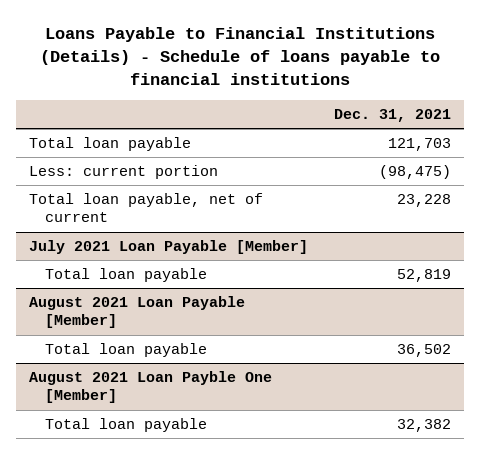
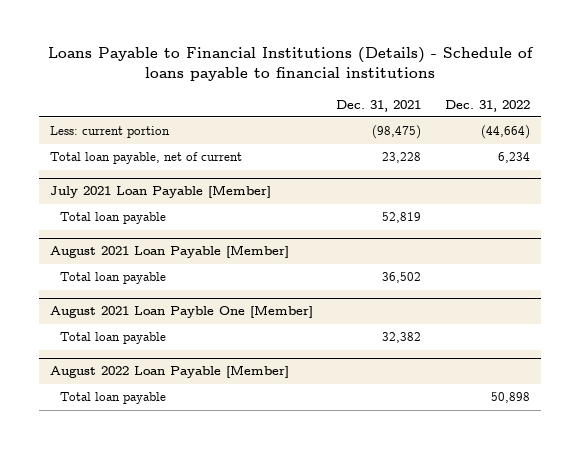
none -> [444,99,530,112] Dec. 31, 2022
[29,136,192,151] Total loan payable -> none
none -> [50,365,290,379] August 2022 Loan Payable [Member]
none -> [60,392,167,405] Total loan payable

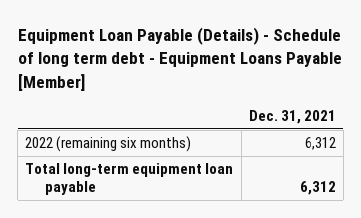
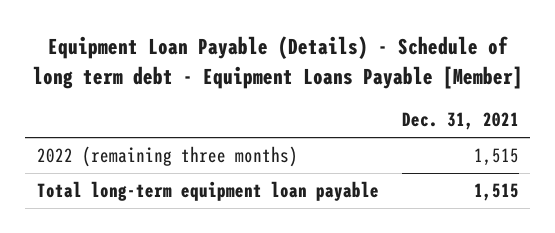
[25,136,192,153] 2022 (remaining six months) -> [36,146,298,168] 2022 (remaining three months)
[304,137,336,151] 6,312 -> [473,148,519,167] 1,515
[299,181,336,196] 6,312 -> [473,183,519,202] 1,515

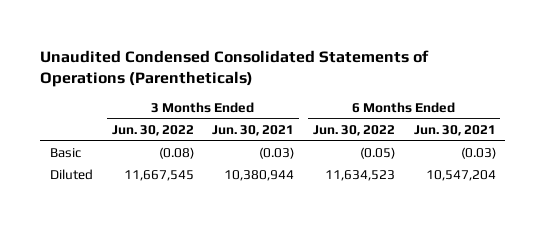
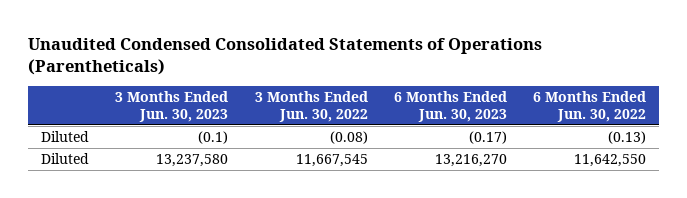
[212,125,295,137] Jun. 30, 2021 -> none
[413,125,496,137] Jun. 30, 2021 -> none
none -> [115,91,229,123] 3 Months Ended Jun. 30, 2023
none -> [393,91,507,123] 6 Months Ended Jun. 30, 2023
[49,148,81,159] Basic -> none
none -> [41,130,90,142] Diluted
[325,170,396,182] 11,634,523 -> [573,153,646,167] 11,642,550

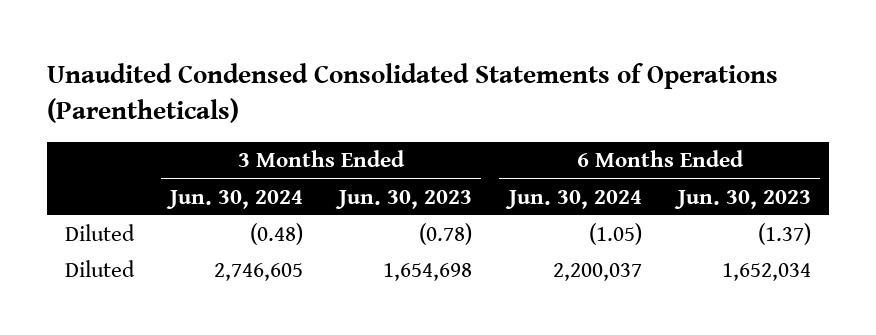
[254,91,368,123] 3 Months Ended Jun. 30, 2022 -> none
[532,91,646,123] 6 Months Ended Jun. 30, 2022 -> none
none -> [165,189,303,209] Jun. 30, 2024
none -> [504,189,642,209] Jun. 30, 2024
[198,130,229,144] (0.1) -> [419,223,473,246] (0.78)
[468,130,507,144] (0.17) -> [757,223,811,246] (1.37)
[156,153,229,167] 13,237,580 -> [383,263,473,282] 1,654,698
[434,153,507,167] 13,216,270 -> [721,263,811,282] 1,652,034

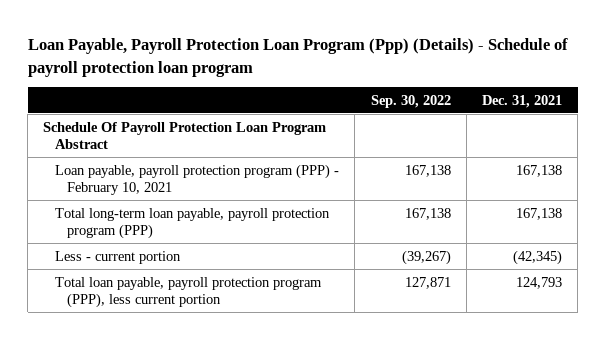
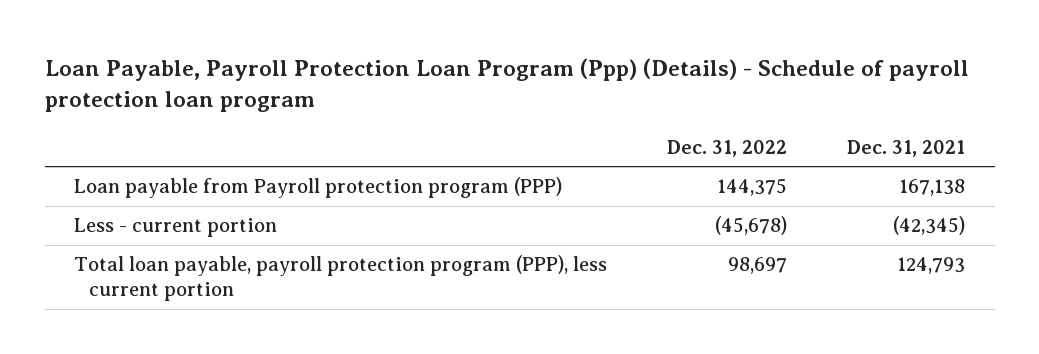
[370,94,451,108] Sep. 30, 2022 -> none
none -> [667,139,788,157] Dec. 31, 2022
[43,121,327,150] Schedule Of Payroll Protection Loan Program Abstract -> none
[55,207,331,240] Total long-term loan payable, payroll protection program (PPP) -> none
[55,163,340,196] Loan payable, payroll protection program (PPP) - February 10, 2021 -> [74,177,563,199] Loan payable from Payroll protection program (PPP)

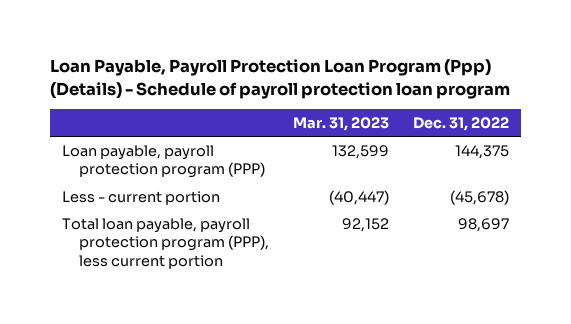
[846,139,965,157] Dec. 31, 2021 -> none
none -> [293,116,390,131] Mar. 31, 2023
[74,177,563,199] Loan payable from Payroll protection program (PPP) -> [61,144,266,179] Loan payable, payroll protection program (PPP)

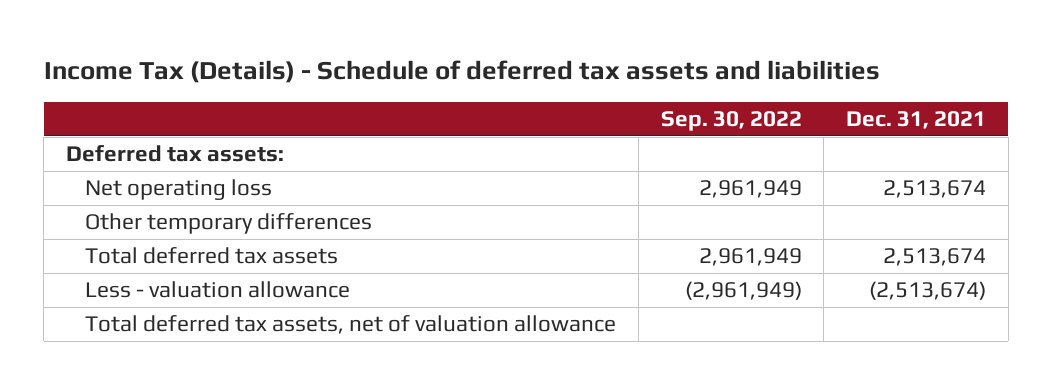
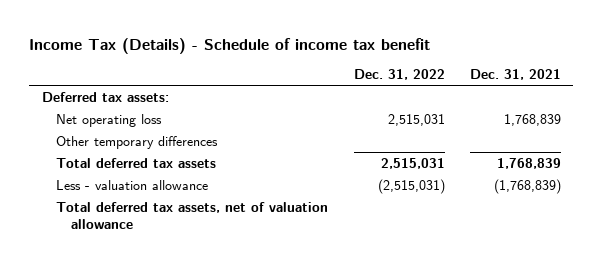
[43,59,880,83] Income Tax (Details) - Schedule of deferred tax assets and liabilities -> [29,38,431,55] Income Tax (Details) - Schedule of income tax benefit
[660,111,802,132] Sep. 30, 2022 -> none
none -> [353,69,445,81] Dec. 31, 2022
[882,180,986,199] 2,513,674 -> [503,113,561,126] 1,768,839
[882,248,986,267] 2,513,674 -> [496,157,561,169] 1,768,839
[868,281,986,301] (2,513,674) -> [493,178,561,194] (1,768,839)

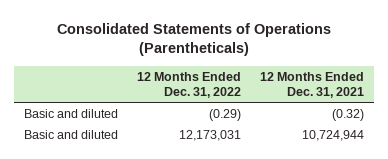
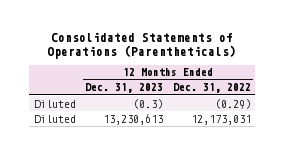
[260,71,365,99] 12 Months Ended Dec. 31, 2021 -> none
none -> [85,83,164,94] Dec. 31, 2023
[23,108,118,118] Basic and diluted -> [33,99,76,108] Diluted
[23,129,118,139] Basic and diluted -> [33,114,76,123] Diluted

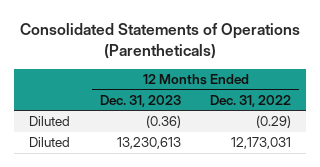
[133,98,164,109] (0.3) -> [145,115,181,129] (0.36)

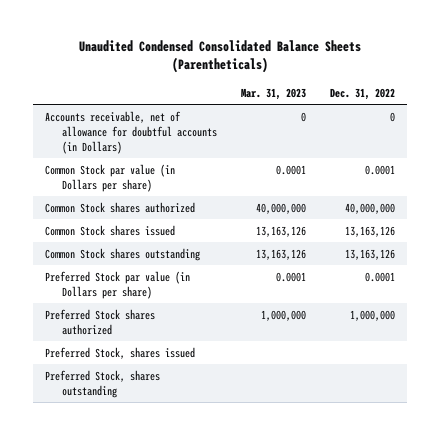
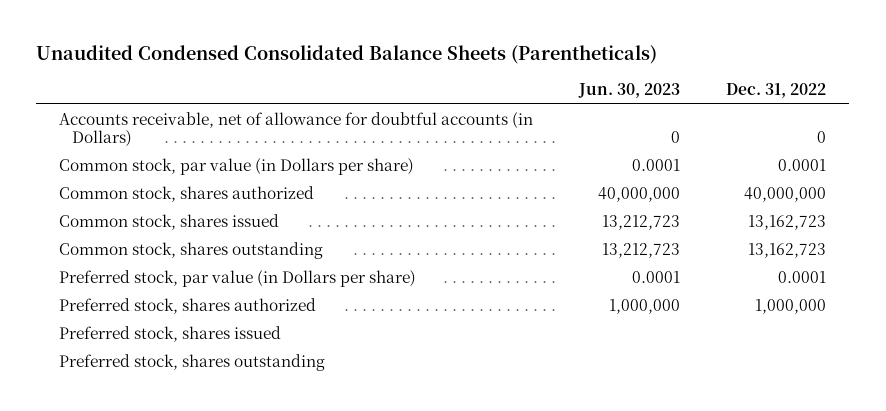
[241,87,307,100] Mar. 31, 2023 -> none
none -> [578,83,681,99] Jun. 30, 2023
[45,163,176,192] Common Stock par value (in Dollars per share) -> [59,157,415,175] Common stock, par value (in Dollars per share)
[45,201,196,213] Common Stock shares authorized -> [59,185,315,202] Common stock, shares authorized
[45,224,176,236] Common Stock shares issued -> [59,213,280,230] Common stock, shares issued
[345,225,396,237] 13,163,126 -> [748,214,827,230] 13,162,723
[45,247,201,261] Common Stock shares outstanding -> [59,241,324,259] Common stock, shares outstanding
[345,248,396,260] 13,163,126 -> [748,242,827,258] 13,162,723
[45,270,191,299] Preferred Stock par value (in Dollars per share) -> [59,269,417,287] Preferred stock, par value (in Dollars per share)
[45,308,156,335] Preferred Stock shares authorized -> [59,297,317,314] Preferred stock, shares authorized
[45,346,196,359] Preferred Stock, shares issued -> [59,325,282,342] Preferred stock, shares issued
[45,369,161,398] Preferred Stock, shares outstanding -> [59,353,326,371] Preferred stock, shares outstanding

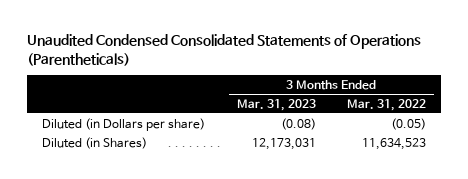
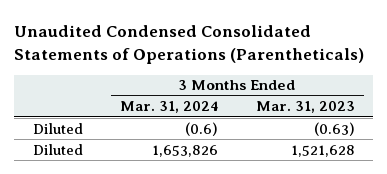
[346,98,426,111] Mar. 31, 2022 -> none
none -> [120,101,219,114] Mar. 31, 2024
[42,117,206,131] Diluted (in Dollars per share) -> [32,122,83,134] Diluted
[280,117,316,130] (0.08) -> [313,121,355,136] (0.63)
[42,136,148,149] Diluted (in Shares) -> [32,143,83,155] Diluted
[251,137,316,150] 12,173,031 -> [290,144,355,157] 1,521,628

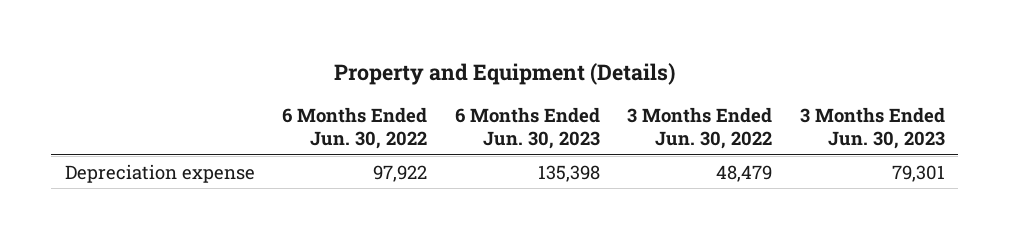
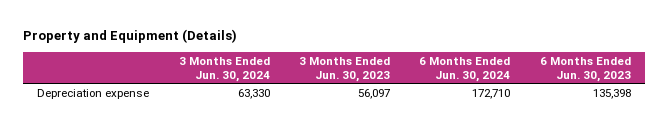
[282,106,428,150] 6 Months Ended Jun. 30, 2022 -> none
[627,106,773,150] 3 Months Ended Jun. 30, 2022 -> none
none -> [178,56,270,82] 3 Months Ended Jun. 30, 2024
none -> [419,56,511,82] 6 Months Ended Jun. 30, 2024
[891,164,945,182] 79,301 -> [358,88,391,99] 56,097

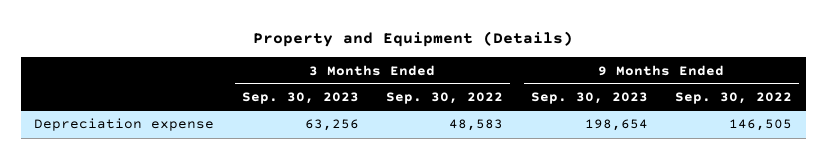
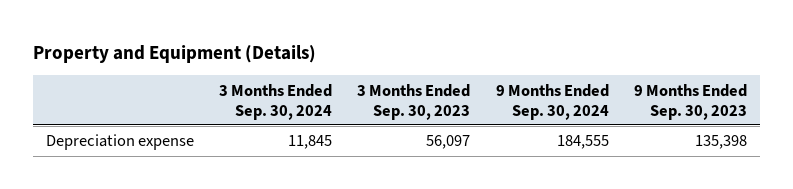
[386,92,504,105] Sep. 30, 2022 -> none
[674,92,792,105] Sep. 30, 2022 -> none
none -> [219,83,333,120] 3 Months Ended Sep. 30, 2024
none -> [495,83,609,120] 9 Months Ended Sep. 30, 2024
[304,119,359,132] 63,256 -> [426,135,471,150] 56,097
[584,119,648,132] 198,654 -> [695,135,748,150] 135,398

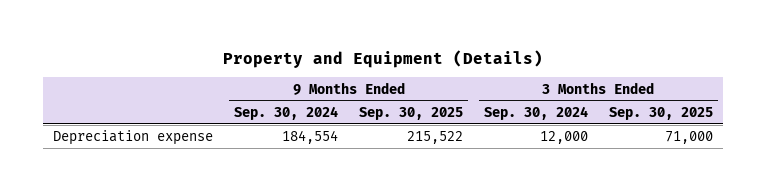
[357,83,471,120] 3 Months Ended Sep. 30, 2023 -> none
[634,83,748,120] 9 Months Ended Sep. 30, 2023 -> none
none -> [358,106,463,120] Sep. 30, 2025
none -> [608,106,713,120] Sep. 30, 2025
[288,135,333,150] 11,845 -> [539,131,588,145] 12,000
[556,135,609,150] 184,555 -> [282,130,339,145] 184,554

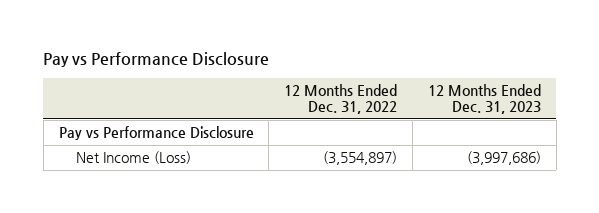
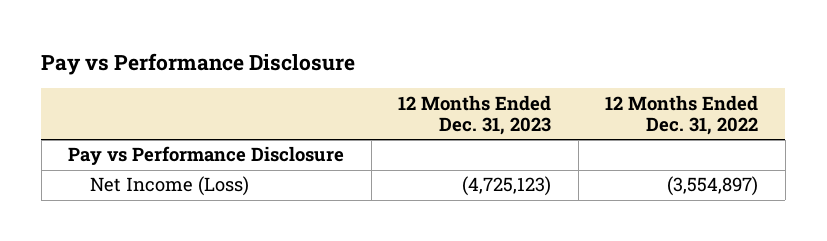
[466,151,541,166] (3,997,686) -> [462,176,552,197] (4,725,123)

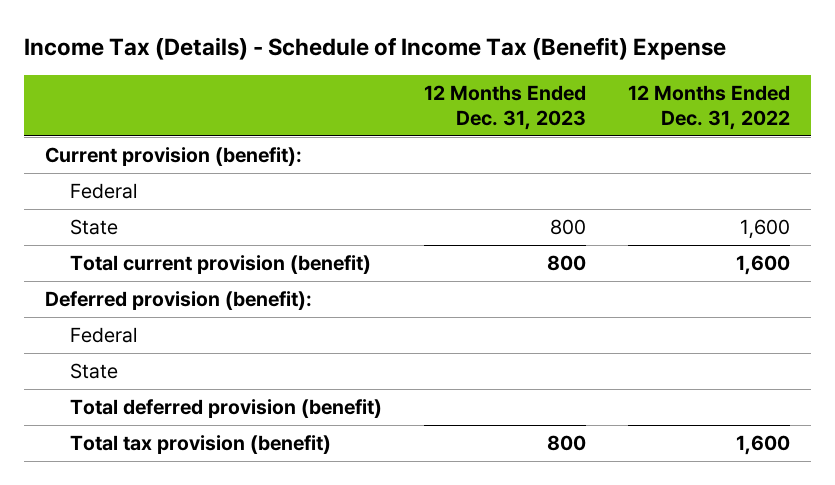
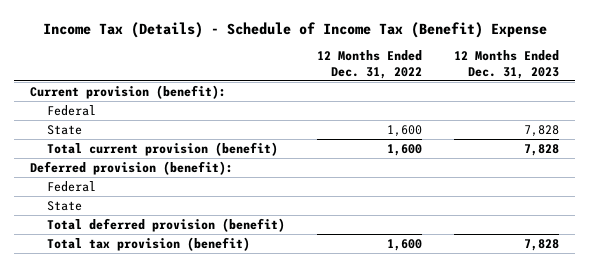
[550,218,587,235] 800 -> [524,124,560,137] 7,828
[547,254,587,271] 800 -> [524,143,560,156] 7,828
[547,434,587,451] 800 -> [524,238,560,251] 7,828

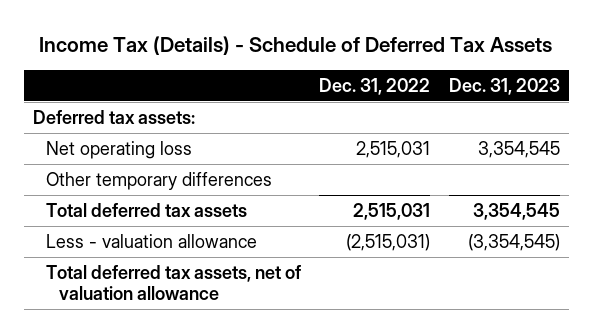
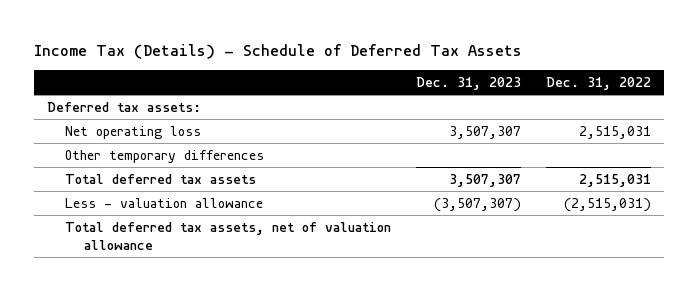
[477,140,560,158] 3,354,545 -> [449,125,522,139] 3,507,307
[472,202,560,220] 3,354,545 -> [449,173,522,187] 3,507,307
[467,233,560,251] (3,354,545) -> [434,197,522,212] (3,507,307)

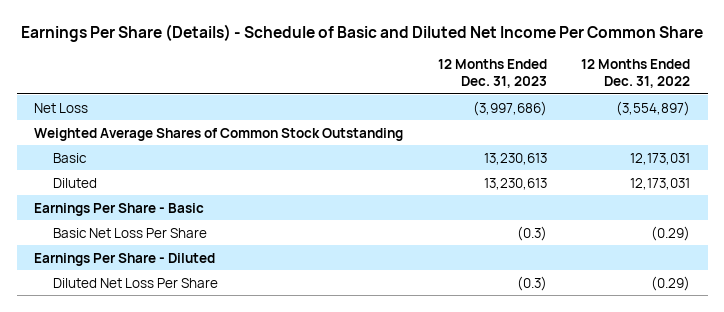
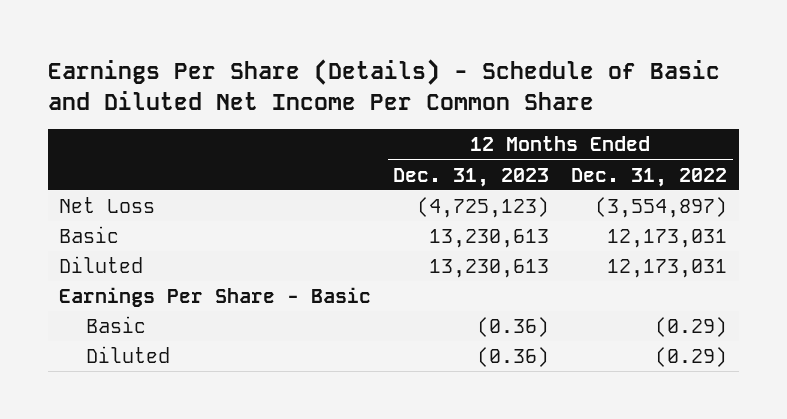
[33,127,403,141] Weighted Average Shares of Common Stock Outstanding -> none
[472,100,547,116] (3,997,686) -> [417,197,550,219] (4,725,123)
[33,252,215,266] Earnings Per Share - Diluted -> none
[52,227,207,238] Basic Net Loss Per Share -> [85,316,146,334] Basic
[516,225,547,241] (0.3) -> [477,317,550,338] (0.36)
[52,277,218,288] Diluted Net Loss Per Share -> [85,346,170,364] Diluted
[516,275,547,291] (0.3) -> [477,347,550,368] (0.36)

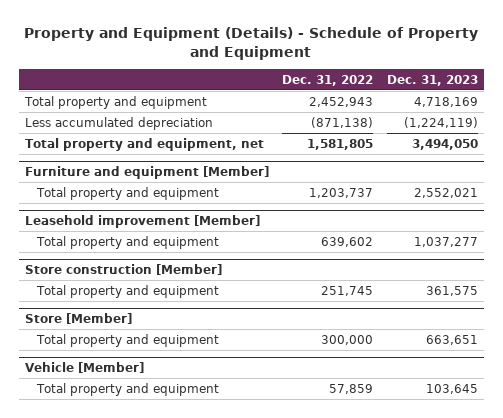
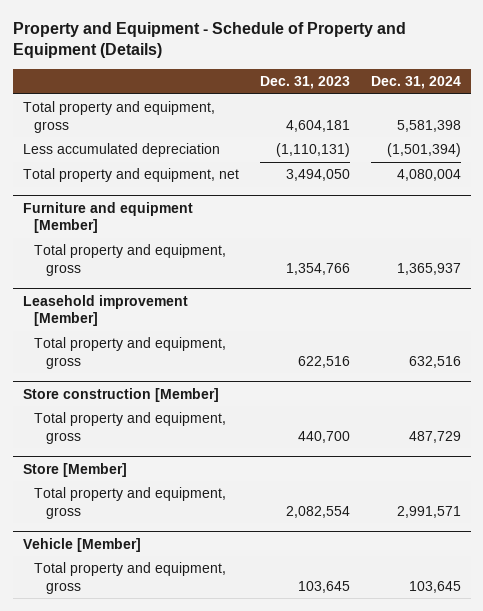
[24,26,479,60] Property and Equipment (Details) - Schedule of Property and Equipment -> [12,21,406,59] Property and Equipment - Schedule of Property and Equipment (Details)
[282,74,374,86] Dec. 31, 2022 -> none
none -> [370,76,461,90] Dec. 31, 2024
[24,95,208,109] Total property and equipment -> [22,101,215,133] Total property and equipment, gross
[413,96,478,107] 4,718,169 -> [285,119,350,132] 4,604,181
[403,116,478,128] (1,224,119) -> [275,143,350,158] (1,110,131)
[36,186,220,200] Total property and equipment -> [34,244,227,276] Total property and equipment, gross
[413,187,478,198] 2,552,021 -> [285,262,350,275] 1,354,766
[36,235,220,249] Total property and equipment -> [34,337,227,369] Total property and equipment, gross
[413,236,478,247] 1,037,277 -> [297,355,350,368] 622,516
[36,284,220,298] Total property and equipment -> [34,412,227,444] Total property and equipment, gross
[425,285,478,296] 361,575 -> [297,430,350,443] 440,700
[36,333,220,347] Total property and equipment -> [34,487,227,519] Total property and equipment, gross
[425,334,478,345] 663,651 -> [285,505,350,518] 2,082,554
[36,382,220,396] Total property and equipment -> [34,562,227,594] Total property and equipment, gross

